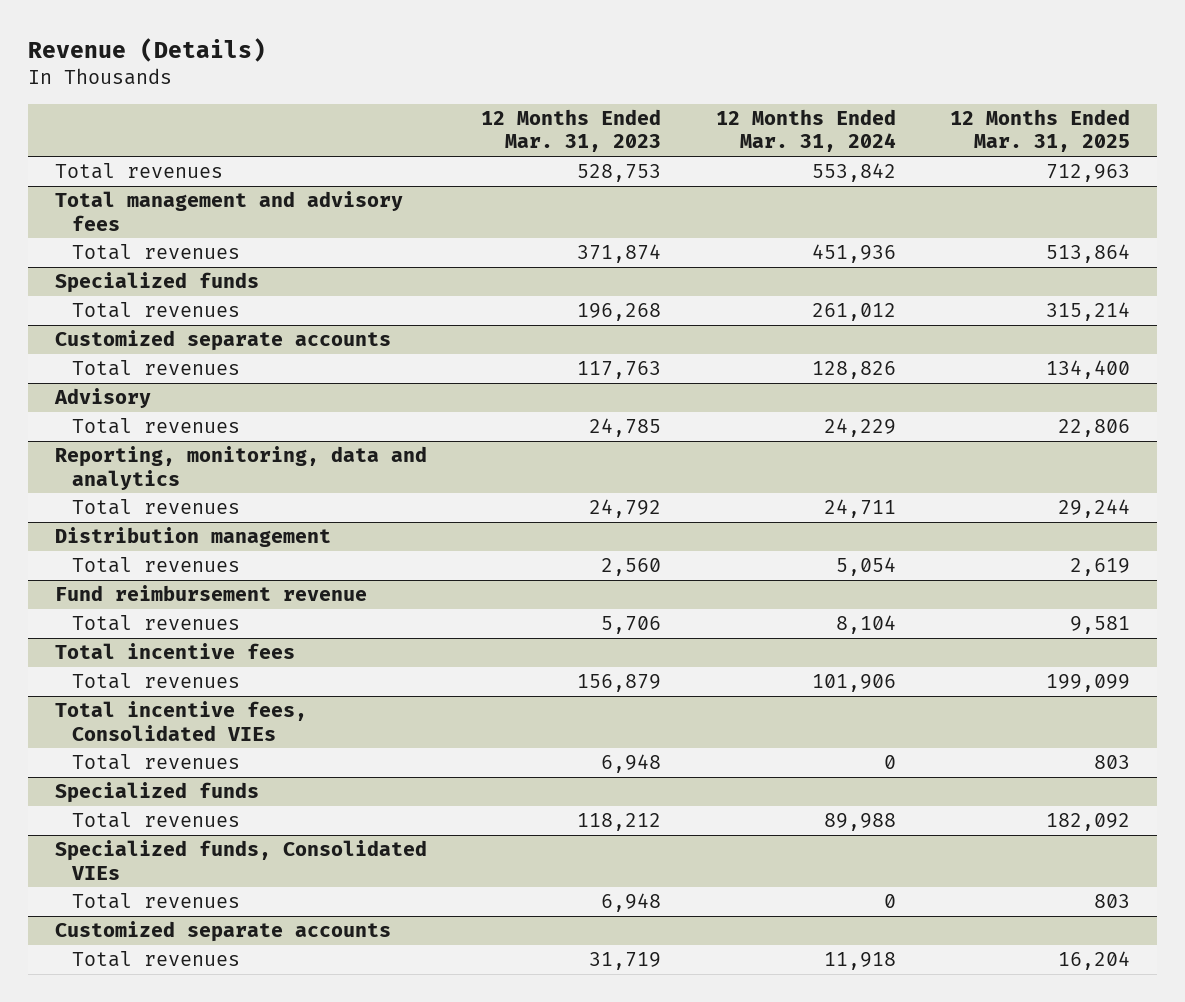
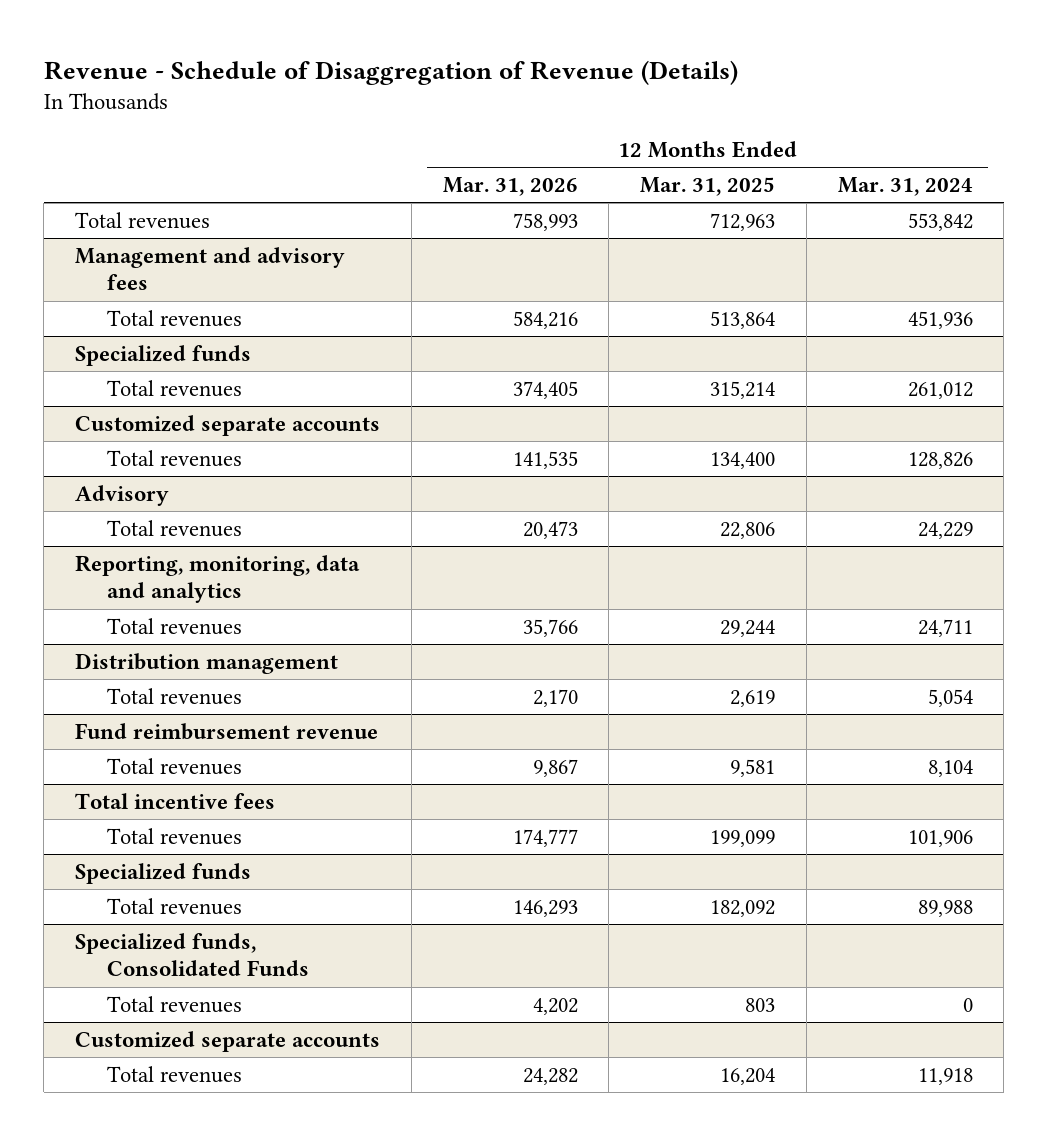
[28,38,267,63] Revenue (Details) -> [43,59,738,85] Revenue - Schedule of Disaggregation of Revenue (Details)
[481,109,662,153] 12 Months Ended Mar. 31, 2023 -> none
none -> [442,176,578,196] Mar. 31, 2026
[55,191,404,231] Total management and advisory fees -> [75,246,346,291] Management and advisory fees
[55,701,308,741] Total incentive fees, Consolidated VIEs -> none
[72,754,241,771] Total revenues -> none
[55,840,428,880] Specialized funds, Consolidated VIEs -> [75,932,310,977] Specialized funds, Consolidated Funds

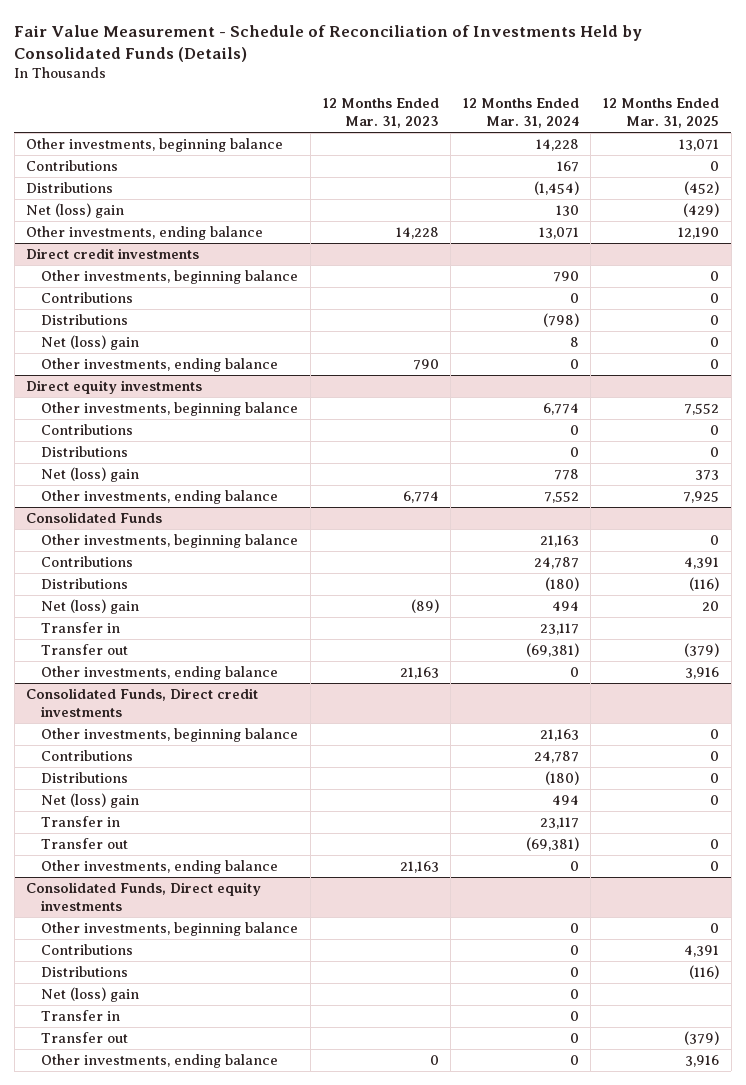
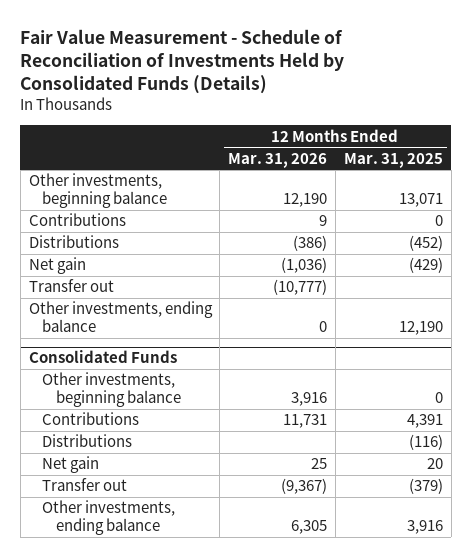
[322,98,439,129] 12 Months Ended Mar. 31, 2023 -> none
[462,98,579,129] 12 Months Ended Mar. 31, 2024 -> none
none -> [228,152,328,168] Mar. 31, 2026
[26,203,125,219] Net (loss) gain -> [28,257,86,275] Net gain
none -> [28,279,114,293] Transfer out
[26,248,200,260] Direct credit investments -> none
[41,270,299,285] Other investments, beginning balance -> none
[41,292,134,304] Contributions -> none
[41,314,129,326] Distributions -> none
[41,335,140,351] Net (loss) gain -> none
[41,358,279,373] Other investments, ending balance -> none
[26,380,203,395] Direct equity investments -> none
[41,402,299,417] Other investments, beginning balance -> none
[41,424,134,436] Contributions -> none
[41,446,129,458] Distributions -> none
[41,467,140,483] Net (loss) gain -> none
[41,490,279,505] Other investments, ending balance -> none
[41,622,121,634] Transfer in -> none
[41,644,129,656] Transfer out -> none
[41,666,279,681] Other investments, ending balance -> none
[26,688,259,717] Consolidated Funds, Direct credit investments -> none
[41,728,299,743] Other investments, beginning balance -> none
[41,750,134,762] Contributions -> none
[41,772,129,784] Distributions -> none
[41,793,140,809] Net (loss) gain -> none
[41,816,121,828] Transfer in -> none
[41,838,129,850] Transfer out -> none
[41,860,279,875] Other investments, ending balance -> none
[26,882,262,911] Consolidated Funds, Direct equity investments -> none
[41,922,299,937] Other investments, beginning balance -> none
[41,944,134,956] Contributions -> none
[41,966,129,978] Distributions -> none
[41,987,140,1003] Net (loss) gain -> none
[41,1010,121,1022] Transfer in -> none
[41,599,140,615] Net (loss) gain -> [42,456,100,474] Net gain

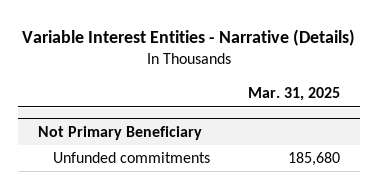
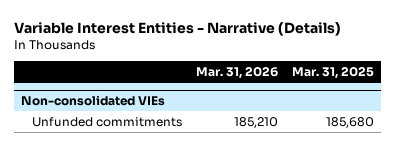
none -> [195,66,278,80] Mar. 31, 2026
[37,125,202,140] Not Primary Beneficiary -> [21,95,166,107] Non-consolidated VIEs

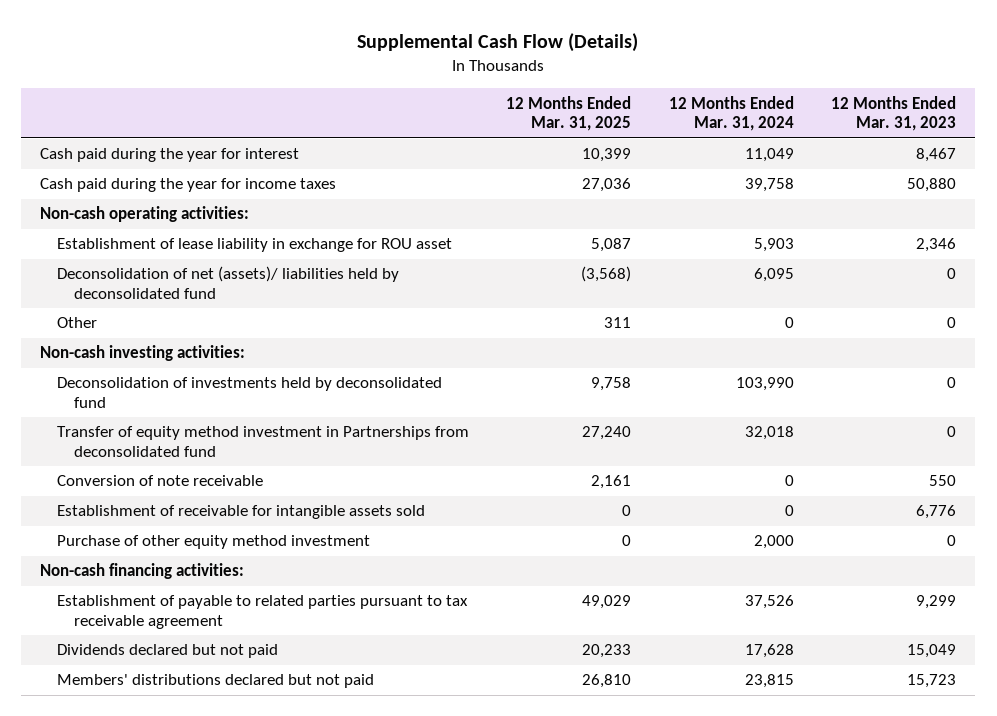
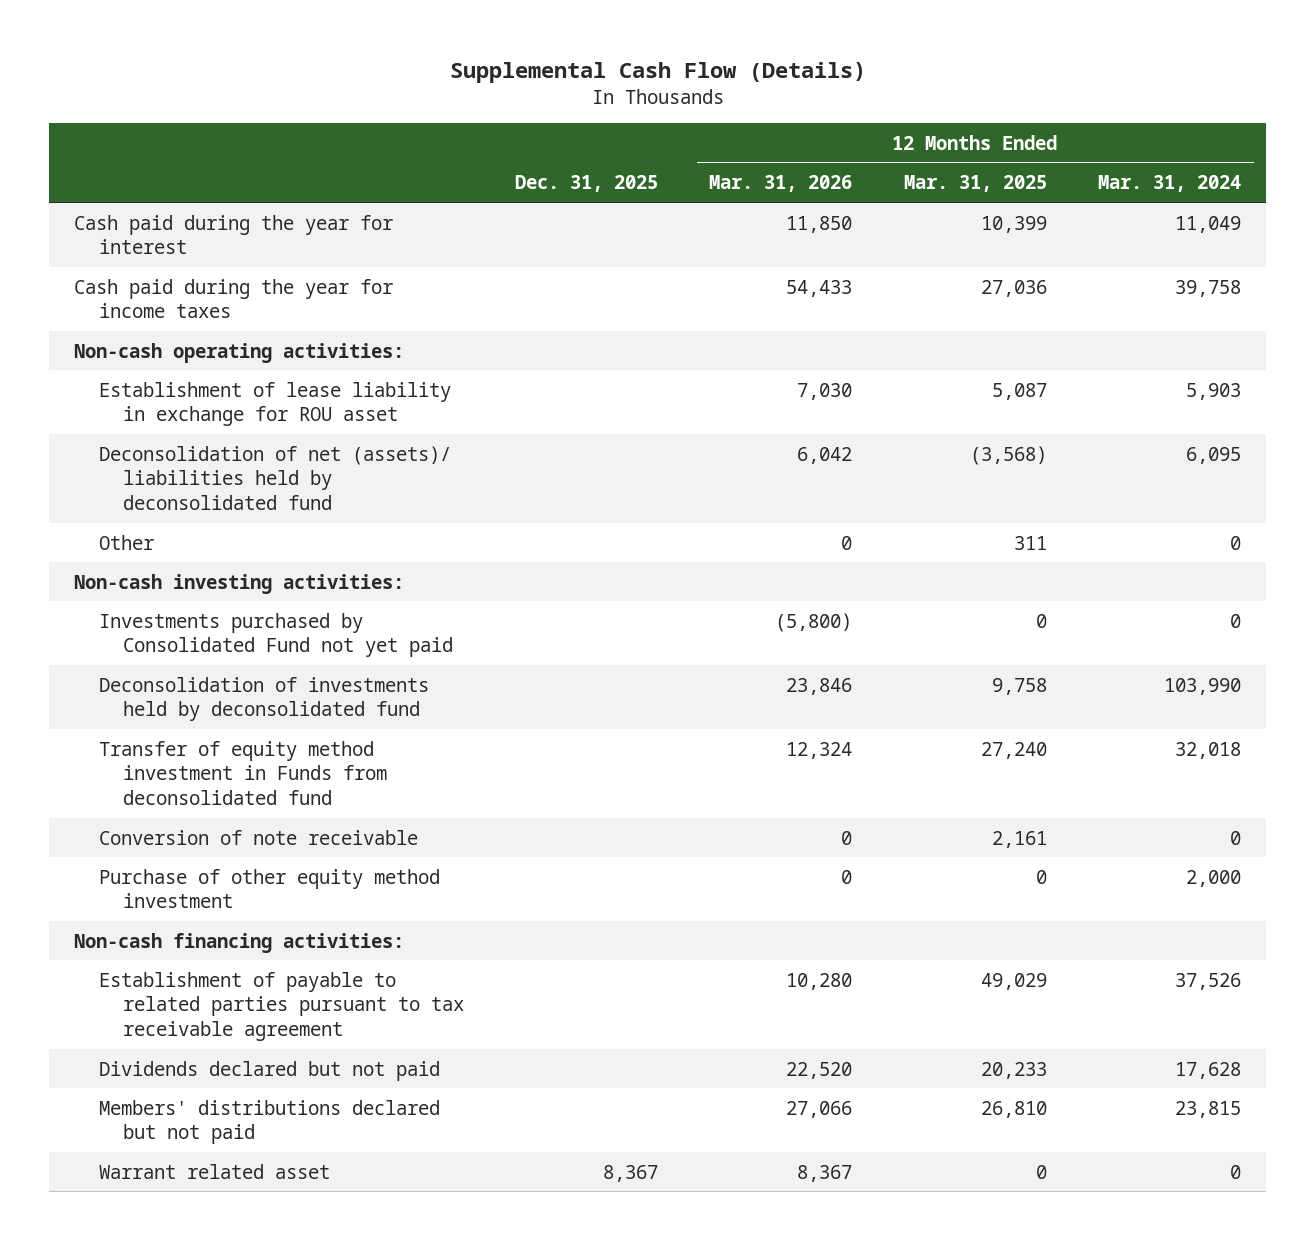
[831,95,957,132] 12 Months Ended Mar. 31, 2023 -> none
none -> [515,175,659,193] Dec. 31, 2025
none -> [709,175,853,193] Mar. 31, 2026
none -> [98,612,454,658] Investments purchased by Consolidated Fund not yet paid
[56,426,469,458] Transfer of equity method investment in Partnerships from deconsolidated fund -> [98,740,388,805] Transfer of equity method investment in Funds from deconsolidated fund
[56,505,425,520] Establishment of receivable for intangible assets sold -> none
none -> [98,1163,330,1179] Warrant related asset

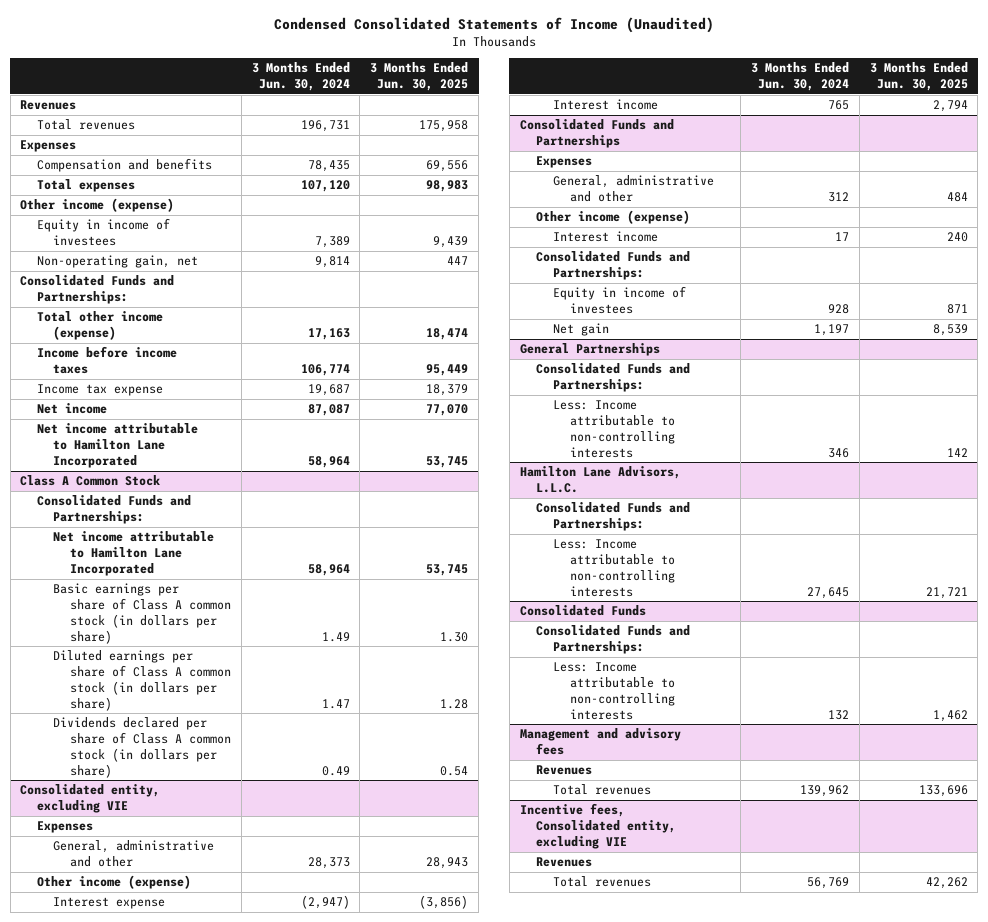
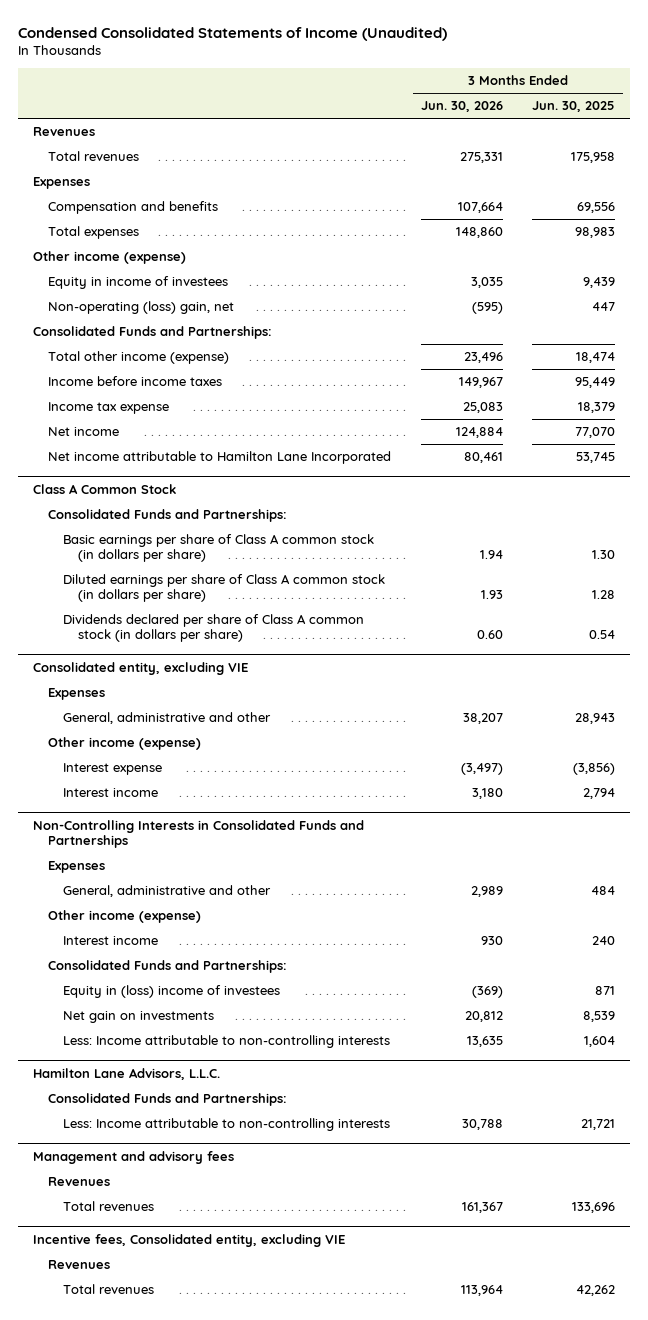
[251,62,350,92] 3 Months Ended Jun. 30, 2024 -> none
none -> [420,101,503,113] Jun. 30, 2026
[36,255,198,269] Non-operating gain, net -> [47,301,234,315] Non-operating (loss) gain, net
[53,531,215,576] Net income attributable to Hamilton Lane Incorporated -> none
[519,119,674,149] Consolidated Funds and Partnerships -> [32,819,364,848] Non-Controlling Interests in Consolidated Funds and Partnerships
[519,343,660,357] General Partnerships -> none
[536,363,691,393] Consolidated Funds and Partnerships: -> none
[552,286,686,315] Equity in income of investees -> [62,985,280,999] Equity in (loss) income of investees
[552,323,609,337] Net gain -> [62,1011,214,1024] Net gain on investments
[946,447,968,457] 142 -> [584,1036,616,1048] 1,604
[519,605,646,617] Consolidated Funds -> none
[536,625,691,655] Consolidated Funds and Partnerships: -> none
[552,662,675,720] Less: Income attributable to non-controlling interests -> none

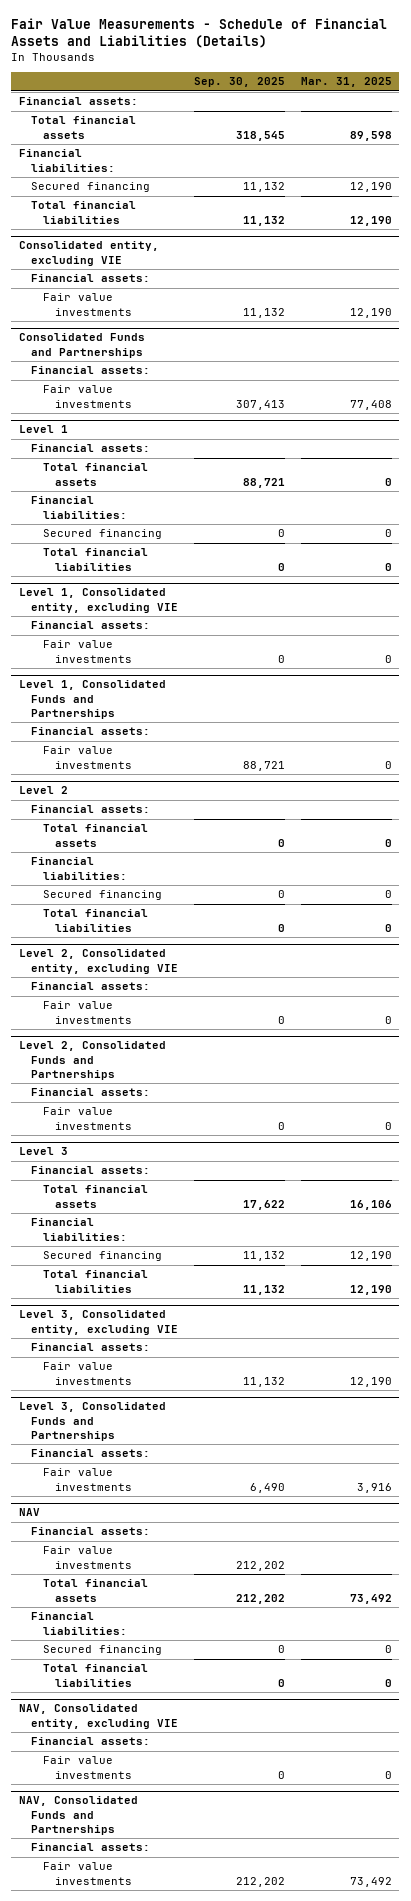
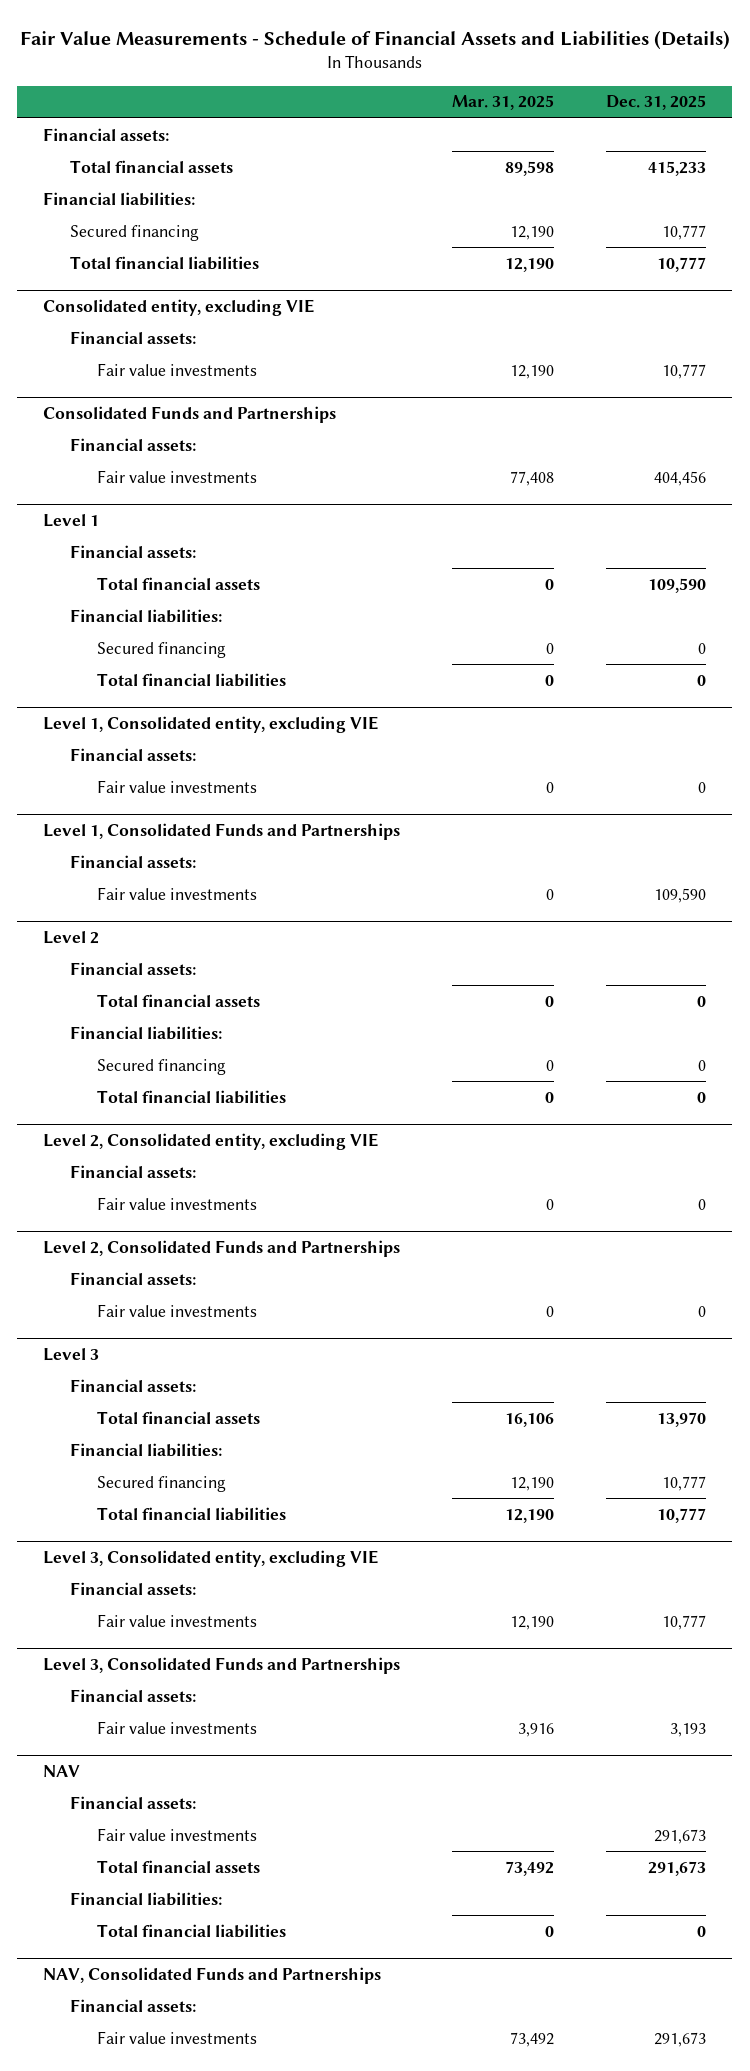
[193,77,285,88] Sep. 30, 2025 -> none
none -> [606,95,707,111] Dec. 31, 2025
[43,1645,163,1656] Secured financing -> none
[19,1704,179,1729] NAV, Consolidated entity, excluding VIE -> none
[31,1737,151,1746] Financial assets: -> none
[43,1756,133,1779] Fair value investments -> none

